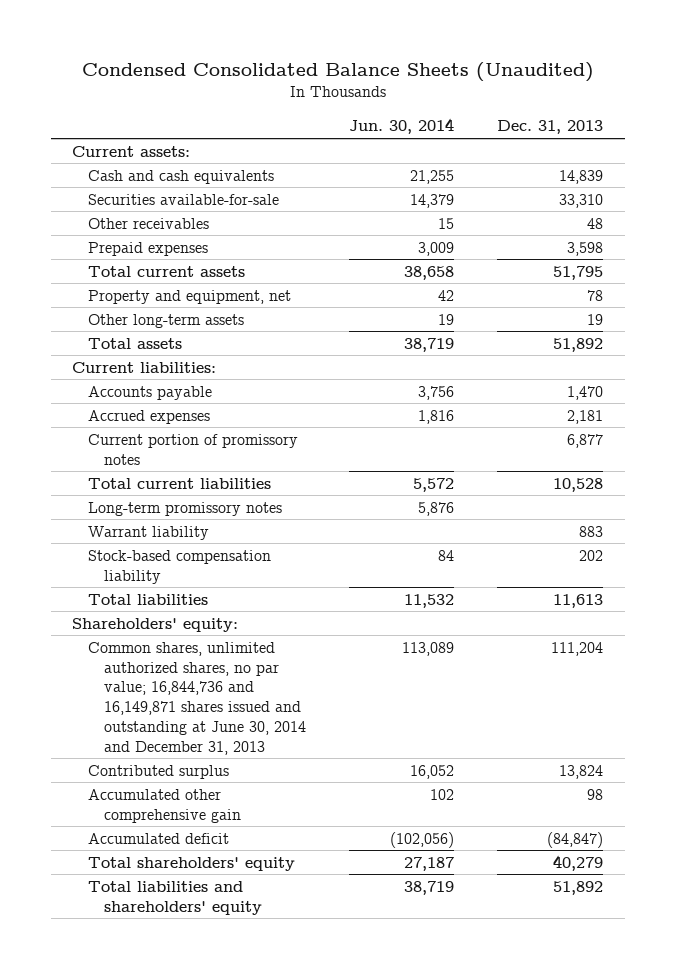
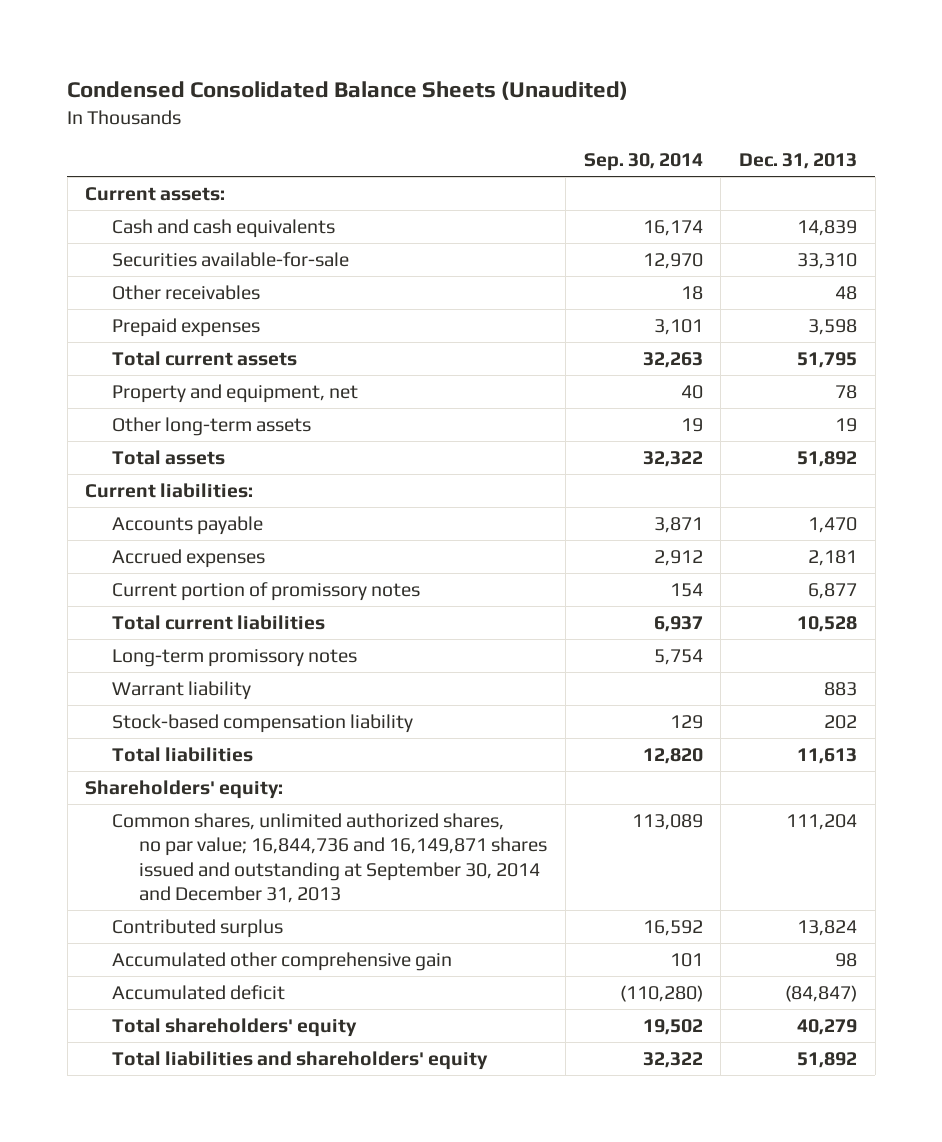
[349,118,455,135] Jun. 30, 2014 -> none
none -> [583,153,703,172] Sep. 30, 2014
[87,641,306,755] Common shares, unlimited authorized shares, no par value; 16,844,736 and 16,149,871 shares issued and outstanding at June 30, 2014 and December 31, 2013 -> [112,812,548,904] Common shares, unlimited authorized shares, no par value; 16,844,736 and 16,149,871 shares issued and outstanding at September 30, 2014 and December 31, 2013

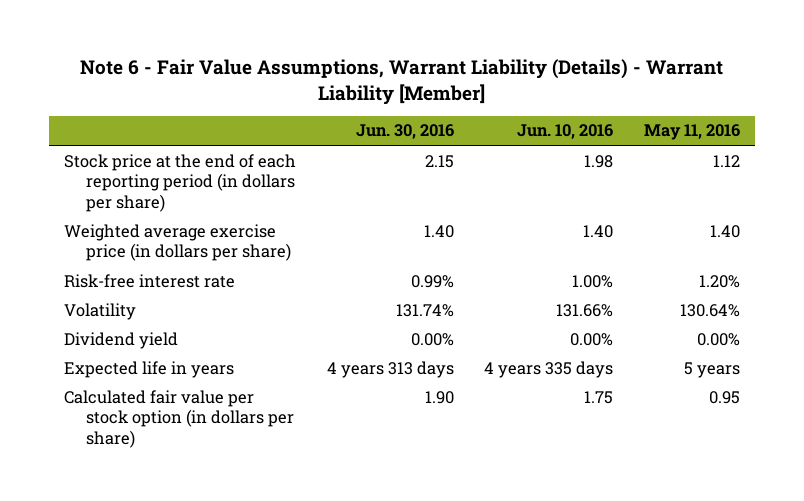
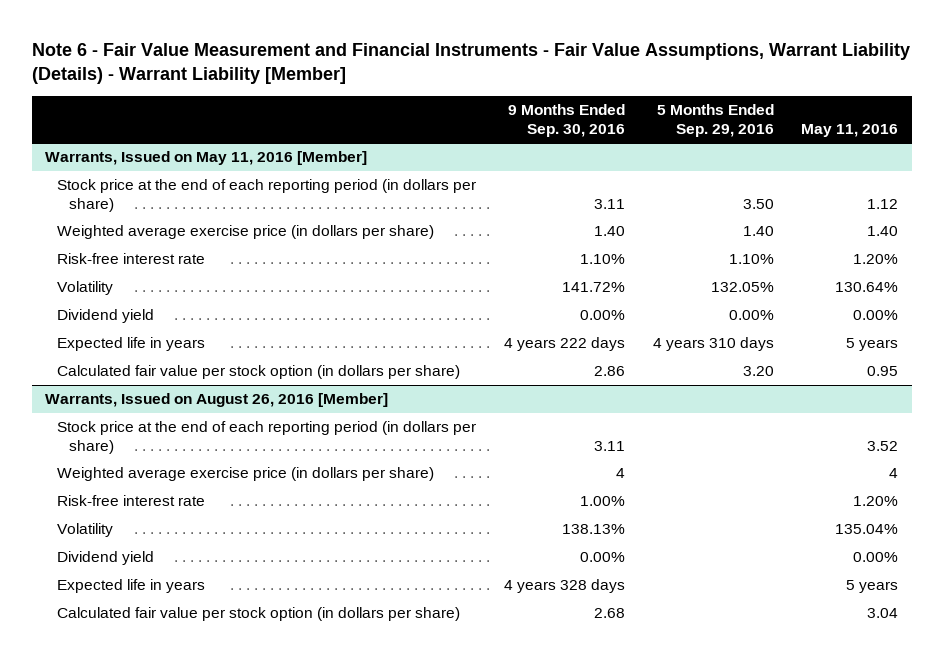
[80,59,724,105] Note 6 - Fair Value Assumptions, Warrant Liability (Details) - Warrant Liability [Member] -> [31,42,910,85] Note 6 - Fair Value Measurement and Financial Instruments - Fair Value Assumptions, Warrant Liability (Details) - Warrant Liability [Member]
[355,124,454,140] Jun. 30, 2016 -> none
[517,124,614,140] Jun. 10, 2016 -> none
none -> [507,104,625,137] 9 Months Ended Sep. 30, 2016
none -> [656,104,774,137] 5 Months Ended Sep. 29, 2016
none -> [45,151,368,166] Warrants, Issued on May 11, 2016 [Member]
none -> [45,393,389,408] Warrants, Issued on August 26, 2016 [Member]
none -> [57,421,477,454] Stock price at the end of each reporting period (in dollars per share)
none -> [57,467,435,482] Weighted average exercise price (in dollars per share)
none -> [57,495,206,507] Risk-free interest rate
none -> [57,523,114,538] Volatility
none -> [57,551,155,566] Dividend yield
none -> [57,579,206,594] Expected life in years
none -> [57,607,461,622] Calculated fair value per stock option (in dollars per share)

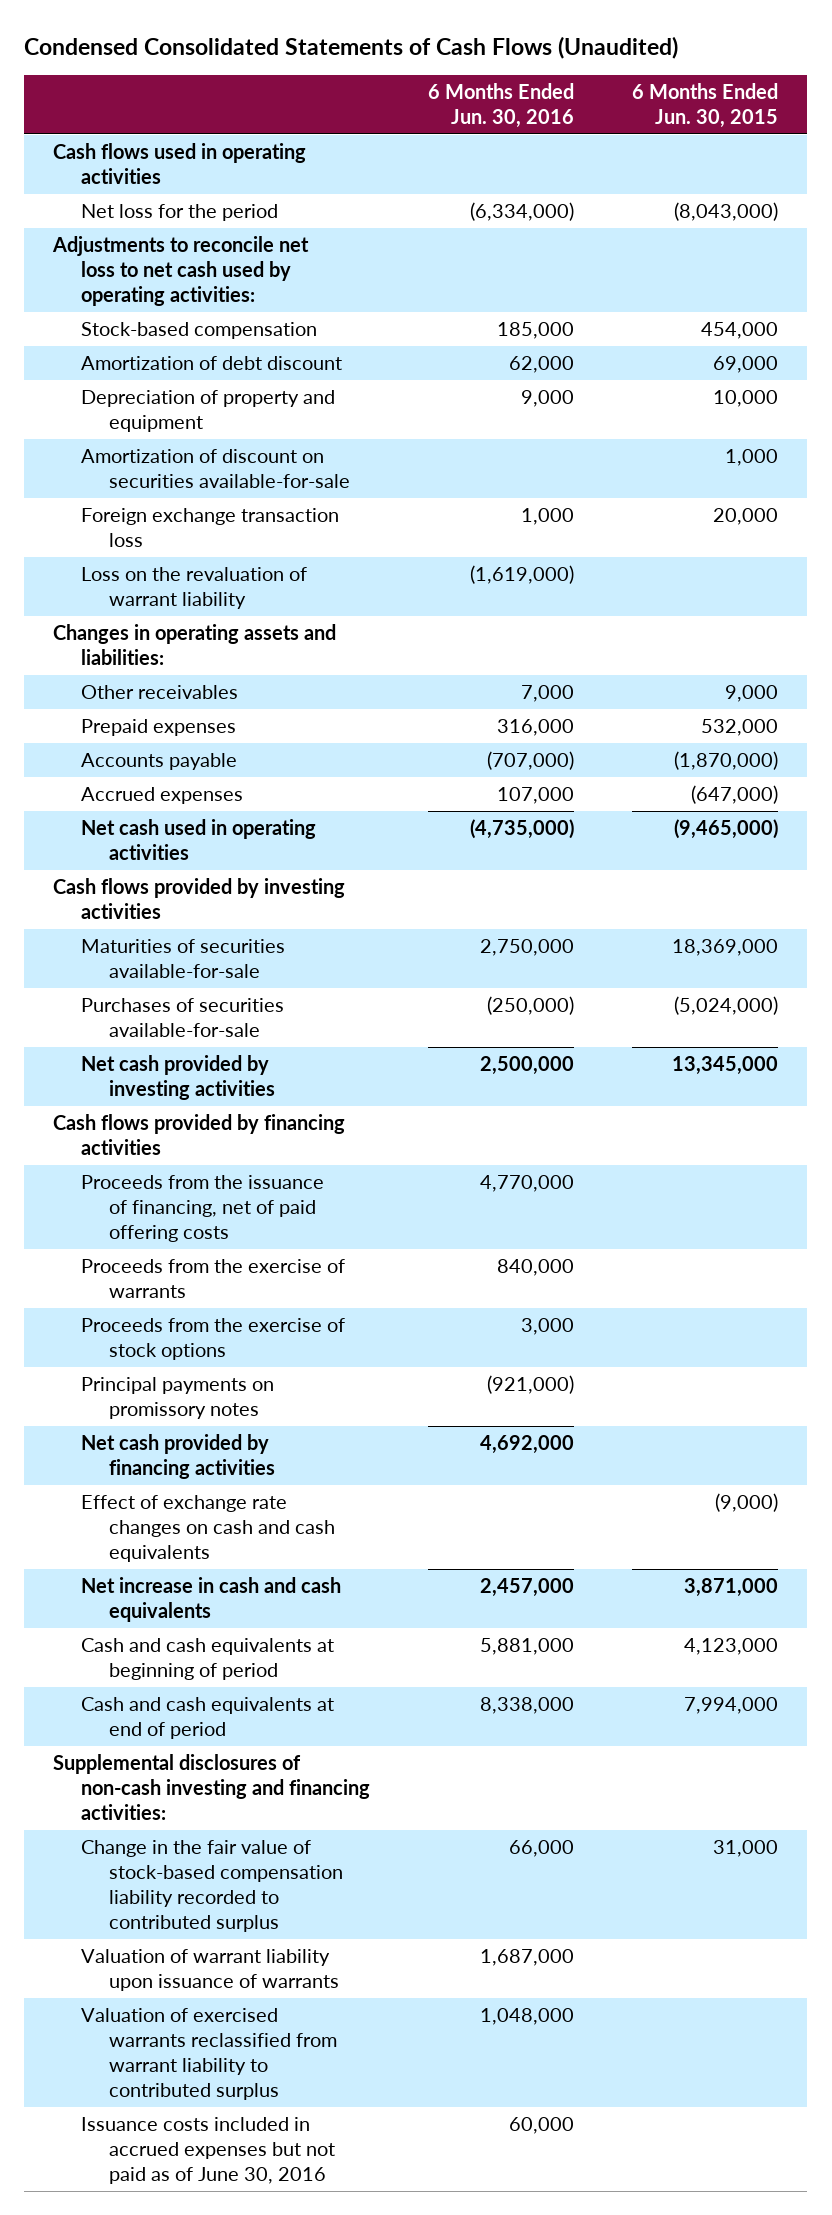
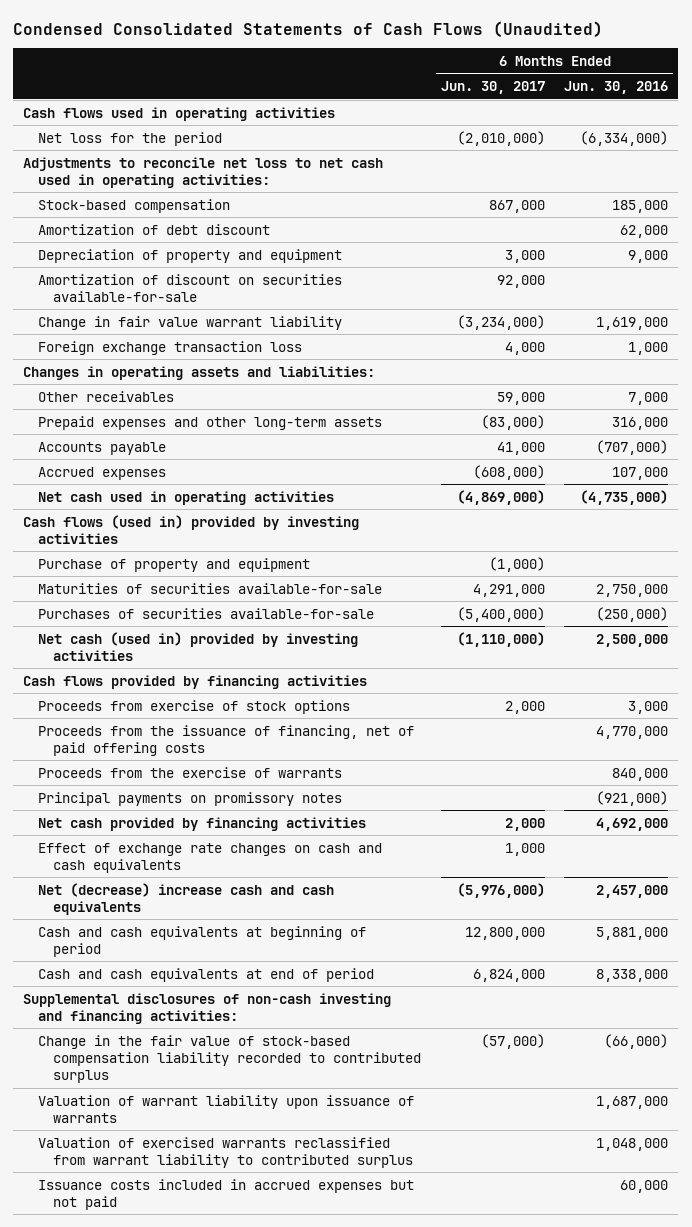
[632,82,779,128] 6 Months Ended Jun. 30, 2015 -> none
none -> [440,81,545,95] Jun. 30, 2017
[52,235,310,307] Adjustments to reconcile net loss to net cash used by operating activities: -> [23,156,384,188] Adjustments to reconcile net loss to net cash used in operating activities:
none -> [38,315,343,330] Change in fair value warrant liability
[81,566,308,610] Loss on the revaluation of warrant liability -> none
[81,718,237,736] Prepaid expenses -> [38,415,383,430] Prepaid expenses and other long-term assets
[53,877,346,920] Cash flows provided by investing activities -> [23,514,360,544] Cash flows (used in) provided by investing activities
none -> [38,557,311,572] Purchase of property and equipment
[81,1054,276,1101] Net cash provided by investing activities -> [38,631,359,661] Net cash (used in) provided by investing activities
none -> [38,699,351,714] Proceeds from exercise of stock options
[81,1317,346,1361] Proceeds from the exercise of stock options -> none
[81,1576,342,1623] Net increase in cash and cash equivalents -> [38,882,335,915] Net (decrease) increase cash and cash equivalents
[509,1839,575,1857] 66,000 -> [604,1033,669,1049] (66,000)
[81,2116,336,2185] Issuance costs included in accrued expenses but not paid as of June 30, 2016 -> [38,1178,415,1210] Issuance costs included in accrued expenses but not paid

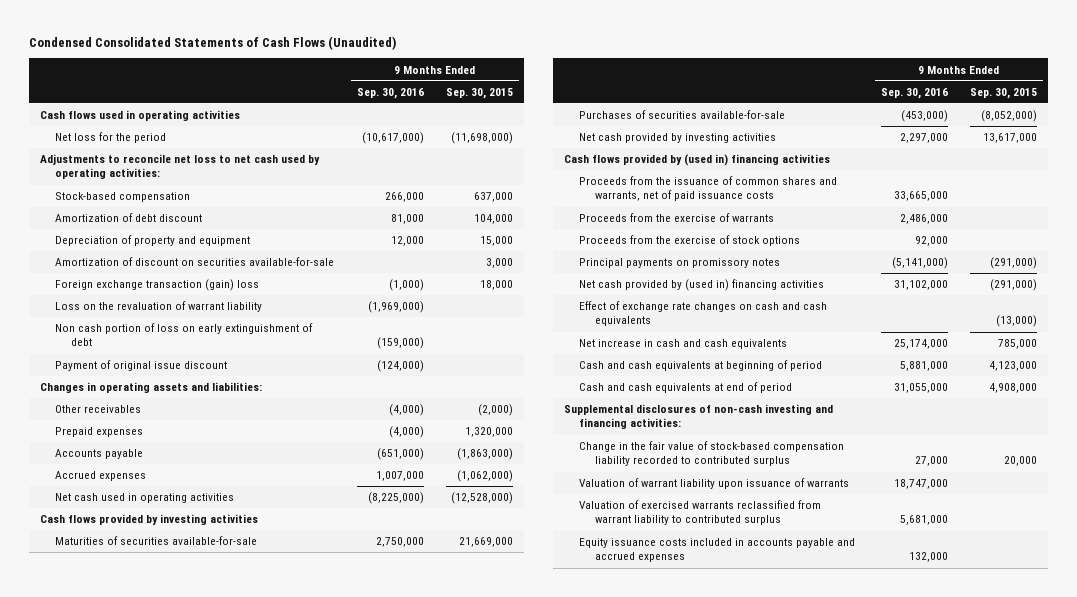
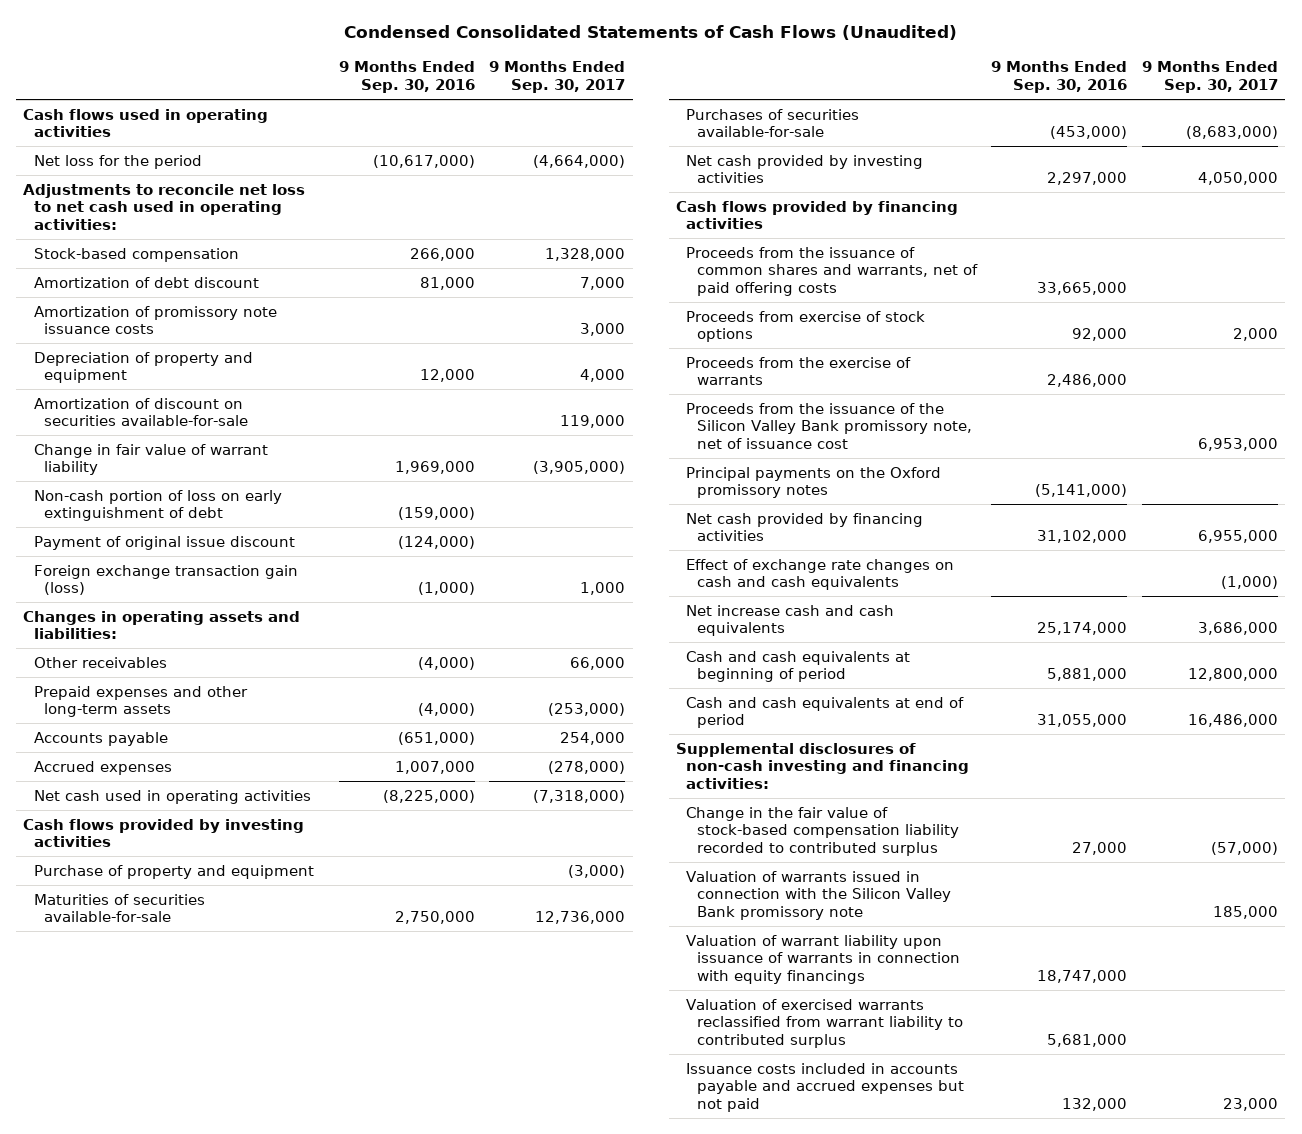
[446,87,514,99] Sep. 30, 2015 -> none
none -> [489,61,626,93] 9 Months Ended Sep. 30, 2017
[40,154,321,180] Adjustments to reconcile net loss to net cash used by operating activities: -> [23,183,306,231] Adjustments to reconcile net loss to net cash used in operating activities:
none -> [33,305,277,335] Amortization of promissory note issuance costs
[55,279,260,292] Foreign exchange transaction (gain) loss -> none
[55,301,263,313] Loss on the revaluation of warrant liability -> [33,443,268,476] Change in fair value of warrant liability
[367,301,424,314] (1,969,000) -> [394,461,475,475] 1,969,000
[55,323,314,347] Non cash portion of loss on early extinguishment of debt -> [33,489,282,522] Non-cash portion of loss on early extinguishment of debt
none -> [33,564,298,596] Foreign exchange transaction gain (loss)
[55,427,144,438] Prepaid expenses -> none
none -> [33,685,248,718] Prepaid expenses and other long-term assets
none -> [33,864,314,879] Purchase of property and equipment
[564,154,831,167] Cash flows provided by (used in) financing activities -> [676,200,959,230] Cash flows provided by financing activities
[579,176,838,202] Proceeds from the issuance of common shares and warrants, net of paid issuance costs -> [686,246,978,297] Proceeds from the issuance of common shares and warrants, net of paid offering costs
none -> [686,310,926,343] Proceeds from exercise of stock options
[579,235,801,247] Proceeds from the exercise of stock options -> none
none -> [686,402,972,450] Proceeds from the issuance of the Silicon Valley Bank promissory note, net of issuance cost
[579,258,781,269] Principal payments on promissory notes -> [686,466,942,499] Principal payments on the Oxford promissory notes
[579,279,825,292] Net cash provided by (used in) financing activities -> [686,512,924,542] Net cash provided by financing activities
[579,339,788,350] Net increase in cash and cash equivalents -> [686,604,895,637] Net increase cash and cash equivalents
none -> [686,870,951,921] Valuation of warrants issued in connection with the Silicon Valley Bank promissory note
[579,478,850,490] Valuation of warrant liability upon issuance of warrants -> [686,934,960,985] Valuation of warrant liability upon issuance of warrants in connection with equity financings
[579,538,856,563] Equity issuance costs included in accounts payable and accrued expenses -> [686,1062,964,1113] Issuance costs included in accounts payable and accrued expenses but not paid

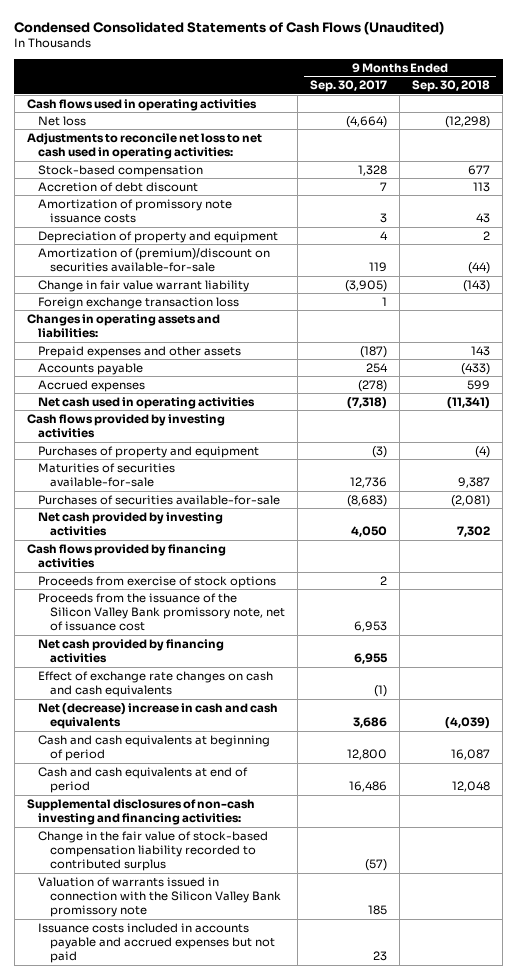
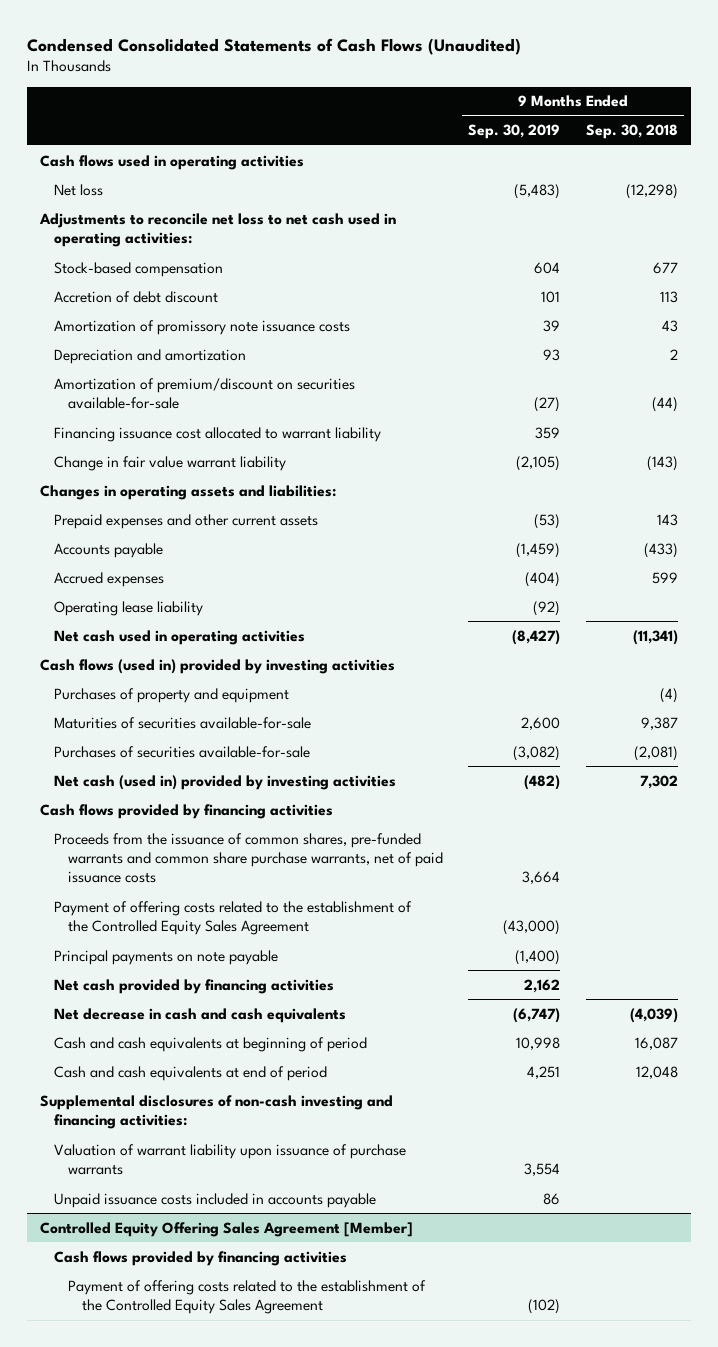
[309,80,387,93] Sep. 30, 2017 -> none
none -> [468,124,561,140] Sep. 30, 2019
[38,230,279,243] Depreciation of property and equipment -> none
none -> [53,348,246,364] Depreciation and amortization
[38,247,271,272] Amortization of (premium)/discount on securities available-for-sale -> [53,377,355,410] Amortization of premium/discount on securities available-for-sale
none -> [53,426,381,442] Financing issuance cost allocated to warrant liability
[38,296,240,309] Foreign exchange transaction loss -> none
[38,345,242,358] Prepaid expenses and other assets -> [53,513,318,529] Prepaid expenses and other current assets
none -> [53,600,203,616] Operating lease liability
[26,413,225,438] Cash flows provided by investing activities -> [39,658,395,674] Cash flows (used in) provided by investing activities
[38,511,224,536] Net cash provided by investing activities -> [53,774,396,790] Net cash (used in) provided by investing activities
[38,575,277,588] Proceeds from exercise of stock options -> none
[38,592,285,632] Proceeds from the issuance of the Silicon Valley Bank promissory note, net of issuance cost -> none
none -> [53,832,443,884] Proceeds from the issuance of common shares, pre-funded warrants and common share purchase warrants, net of paid issuance costs
none -> [53,900,412,936] Payment of offering costs related to the establishment of the Controlled Equity Sales Agreement
none -> [53,949,278,965] Principal payments on note payable
[38,670,274,697] Effect of exchange rate changes on cash and cash equivalents -> none
[38,702,279,729] Net (decrease) increase in cash and cash equivalents -> [53,1007,346,1023] Net decrease in cash and cash equivalents
[38,830,269,872] Change in the fair value of stock-based compensation liability recorded to contributed surplus -> none
[38,876,281,918] Valuation of warrants issued in connection with the Silicon Valley Bank promissory note -> none
[38,922,275,964] Issuance costs included in accounts payable and accrued expenses but not paid -> none
none -> [53,1143,406,1176] Valuation of warrant liability upon issuance of purchase warrants
none -> [53,1192,376,1208] Unpaid issuance costs included in accounts payable
none -> [39,1221,413,1237] Controlled Equity Offering Sales Agreement [Member]
none -> [53,1250,347,1266] Cash flows provided by financing activities
none -> [67,1279,426,1315] Payment of offering costs related to the establishment of the Controlled Equity Sales Agreement

